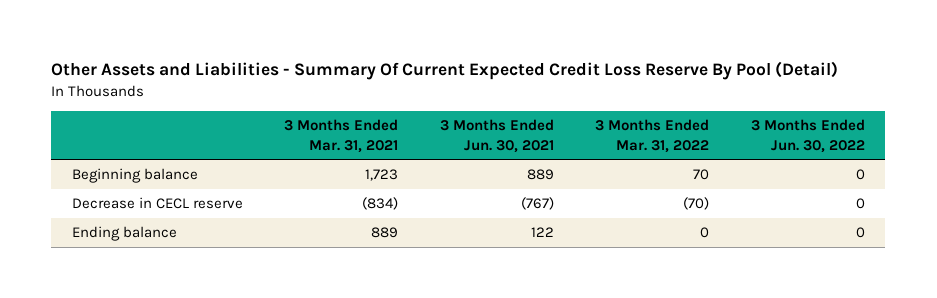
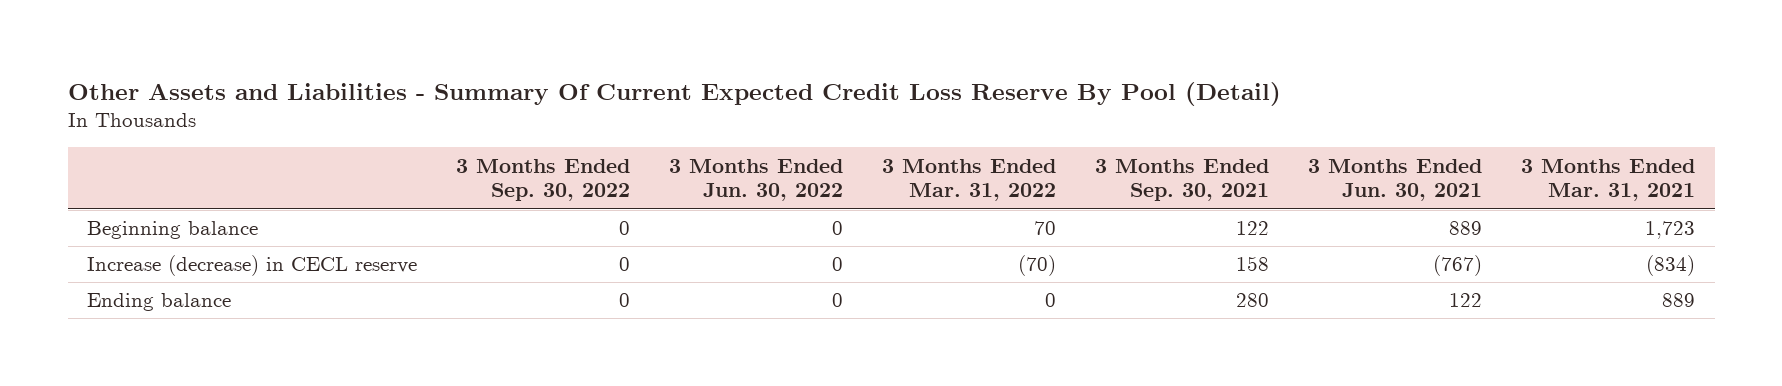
none -> [456,158,631,202] 3 Months Ended Sep. 30, 2022
none -> [1095,158,1270,202] 3 Months Ended Sep. 30, 2021
[71,197,243,210] Decrease in CECL reserve -> [87,255,418,277] Increase (decrease) in CECL reserve

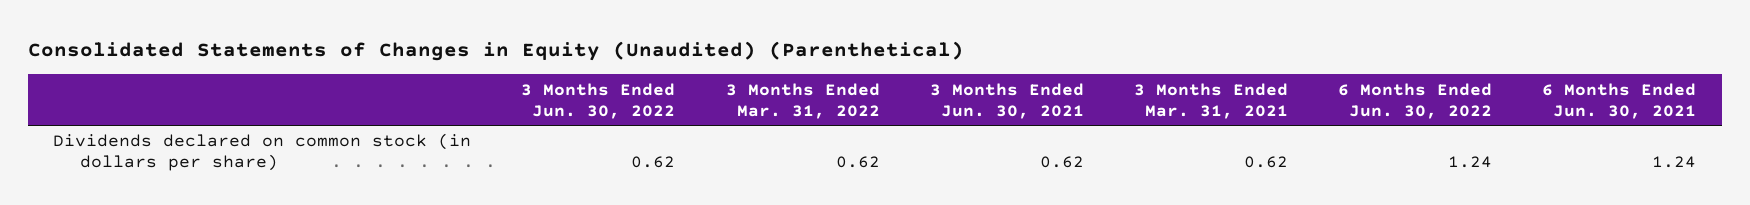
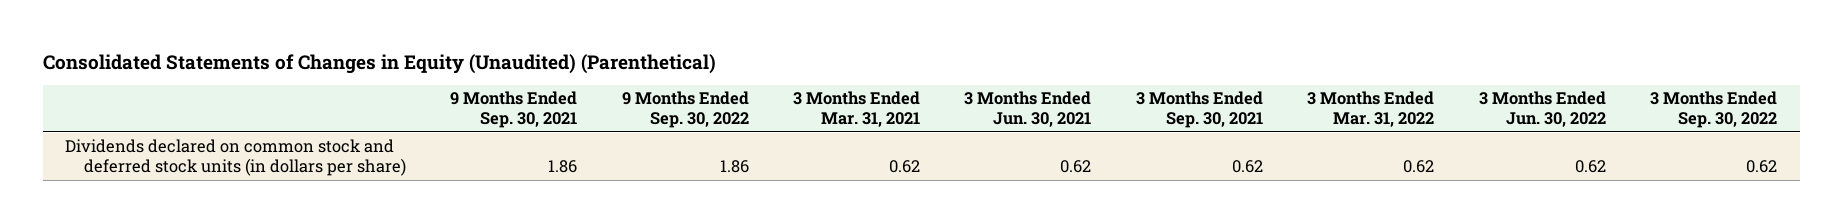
[1338,82,1493,119] 6 Months Ended Jun. 30, 2022 -> none
[1542,82,1697,119] 6 Months Ended Jun. 30, 2021 -> none
none -> [450,91,578,129] 9 Months Ended Sep. 30, 2021
none -> [621,91,749,129] 9 Months Ended Sep. 30, 2022
none -> [1135,91,1263,129] 3 Months Ended Sep. 30, 2021
none -> [1650,91,1778,129] 3 Months Ended Sep. 30, 2022
[53,133,472,172] Dividends declared on common stock (in dollars per share) -> [65,139,406,177] Dividends declared on common stock and deferred stock units (in dollars per share)

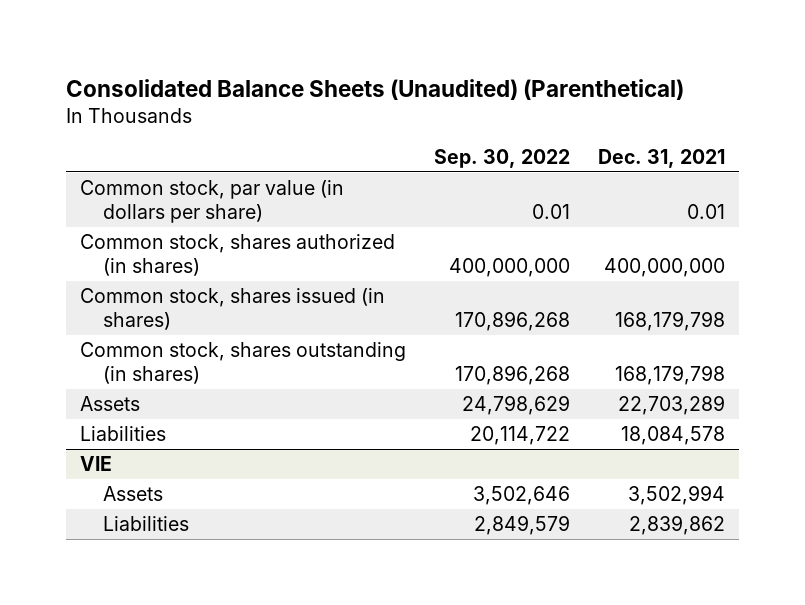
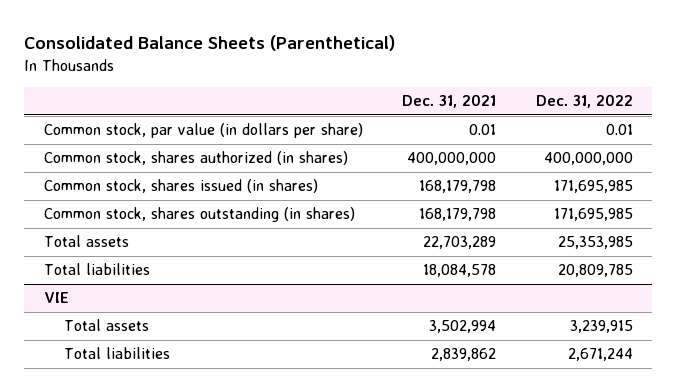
[66,78,685,100] Consolidated Balance Sheets (Unaudited) (Parenthetical) -> [24,35,396,52] Consolidated Balance Sheets (Parenthetical)
[433,149,570,169] Sep. 30, 2022 -> none
none -> [535,94,633,109] Dec. 31, 2022
[80,395,141,411] Assets -> [43,235,129,248] Total assets
[80,425,167,441] Liabilities -> [43,263,150,276] Total liabilities
[103,485,164,501] Assets -> [64,319,150,332] Total assets
[103,515,190,531] Liabilities -> [64,347,171,360] Total liabilities

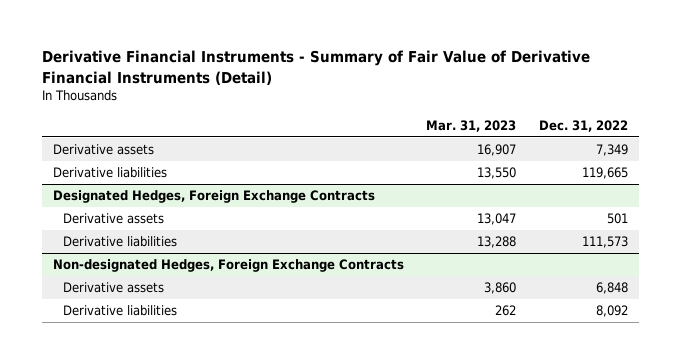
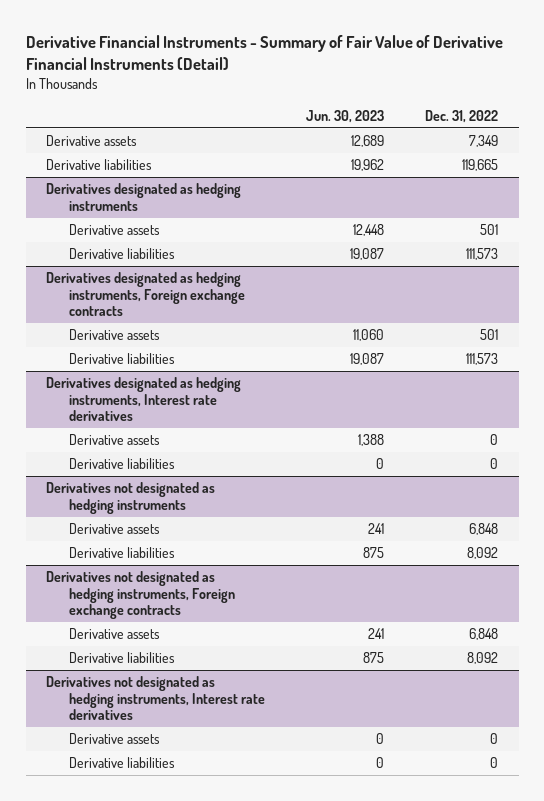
[426,119,517,132] Mar. 31, 2023 -> none
none -> [305,109,384,123] Jun. 30, 2023
[53,190,376,204] Designated Hedges, Foreign Exchange Contracts -> none
none -> [46,183,242,211] Derivatives designated as hedging instruments
[53,259,405,273] Non-designated Hedges, Foreign Exchange Contracts -> none
none -> [46,272,245,317] Derivatives designated as hedging instruments, Foreign exchange contracts
none -> [68,329,160,341] Derivative assets
none -> [68,353,175,365] Derivative liabilities
none -> [46,377,242,422] Derivatives designated as hedging instruments, Interest rate derivatives
none -> [68,434,160,446] Derivative assets
none -> [68,458,175,470] Derivative liabilities
none -> [46,482,216,514] Derivatives not designated as hedging instruments
none -> [46,571,235,620] Derivatives not designated as hedging instruments, Foreign exchange contracts
none -> [68,628,160,640] Derivative assets
none -> [68,652,175,664] Derivative liabilities
none -> [46,676,265,721] Derivatives not designated as hedging instruments, Interest rate derivatives
none -> [68,733,160,745] Derivative assets
none -> [68,757,175,769] Derivative liabilities

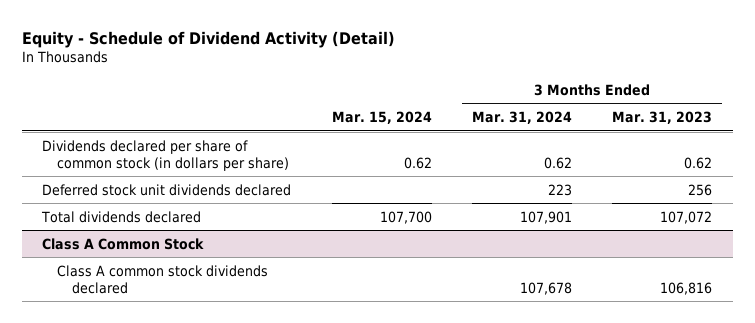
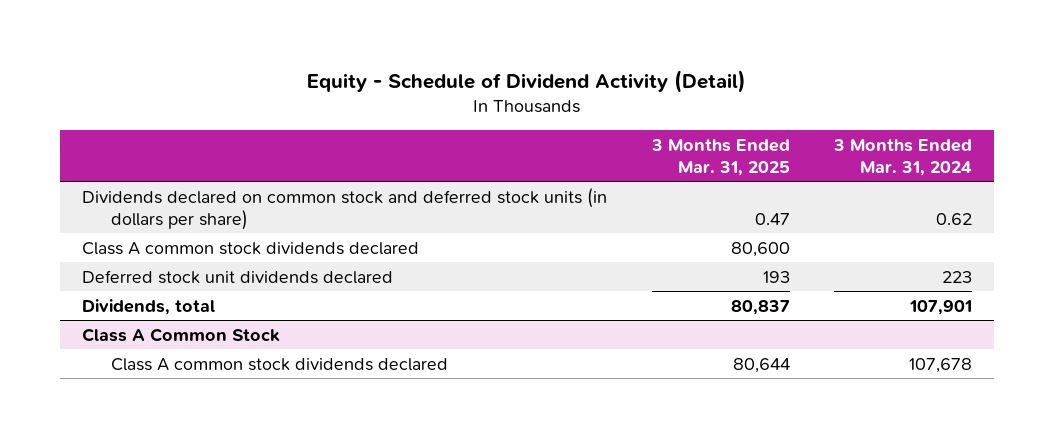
[331,111,432,125] Mar. 15, 2024 -> none
[612,111,713,125] Mar. 31, 2023 -> none
none -> [650,138,790,177] 3 Months Ended Mar. 31, 2025
[42,139,290,171] Dividends declared per share of common stock (in dollars per share) -> [82,187,608,231] Dividends declared on common stock and deferred stock units (in dollars per share)
none -> [82,241,420,255] Class A common stock dividends declared
[41,210,202,223] Total dividends declared -> [82,298,216,315] Dividends, total

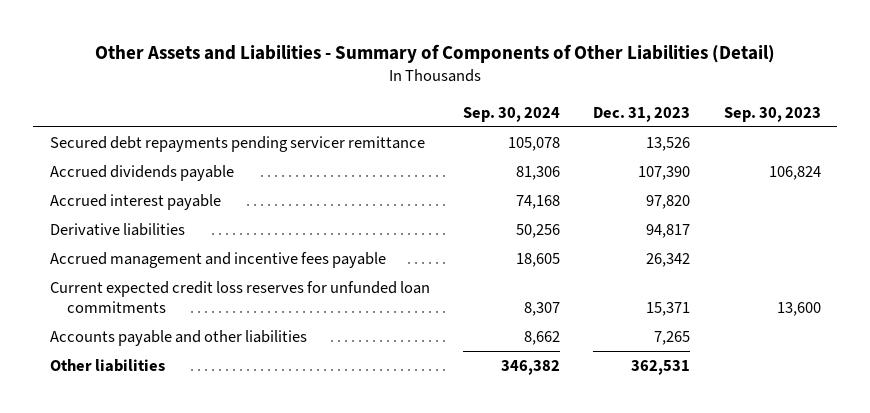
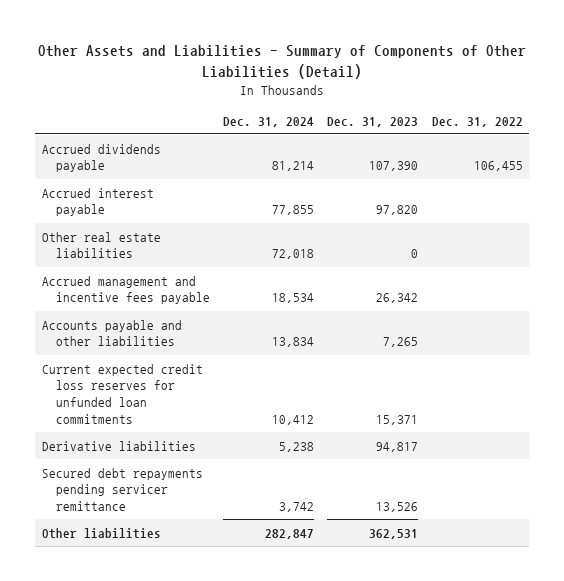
[462,106,560,122] Sep. 30, 2024 -> none
[723,106,821,122] Sep. 30, 2023 -> none
none -> [222,116,314,127] Dec. 31, 2024
none -> [431,116,523,127] Dec. 31, 2022
none -> [41,231,161,259] Other real estate liabilities
[49,281,430,313] Current expected credit loss reserves for unfunded loan commitments -> [41,363,203,424] Current expected credit loss reserves for unfunded loan commitments
[49,223,185,237] Derivative liabilities -> [41,440,196,451] Derivative liabilities
[49,136,425,153] Secured debt repayments pending servicer remittance -> [41,467,203,512] Secured debt repayments pending servicer remittance

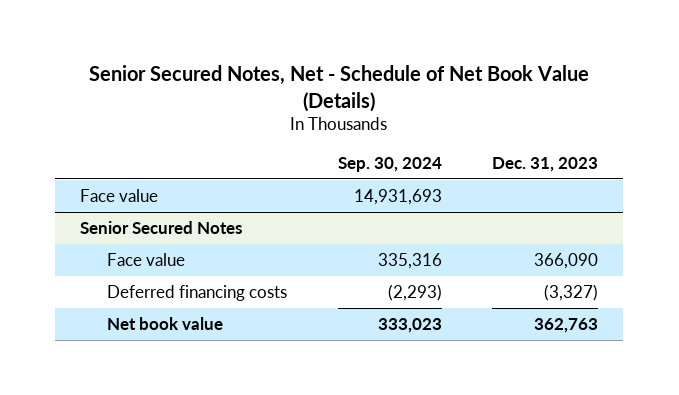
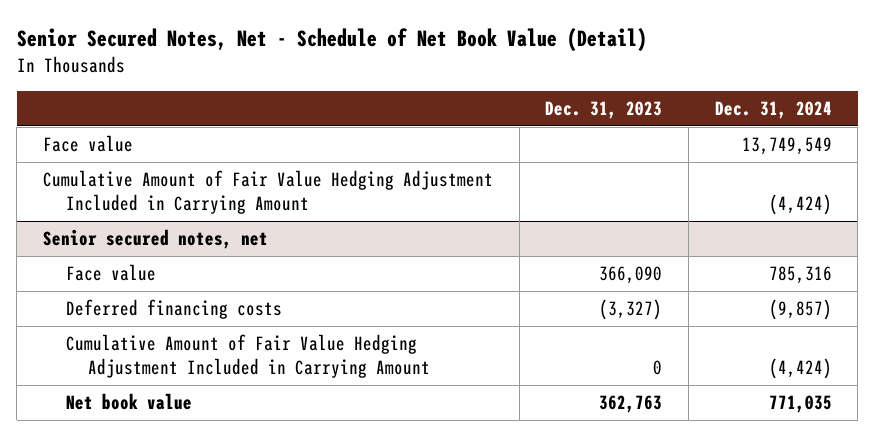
[89,65,590,112] Senior Secured Notes, Net - Schedule of Net Book Value (Details) -> [16,28,647,53] Senior Secured Notes, Net - Schedule of Net Book Value (Detail)
[337,157,442,173] Sep. 30, 2024 -> none
none -> [714,100,832,119] Dec. 31, 2024
none -> [42,170,493,215] Cumulative Amount of Fair Value Hedging Adjustment Included in Carrying Amount
[80,220,243,234] Senior Secured Notes -> [42,229,268,250] Senior secured notes, net
none -> [65,334,431,379] Cumulative Amount of Fair Value Hedging Adjustment Included in Carrying Amount

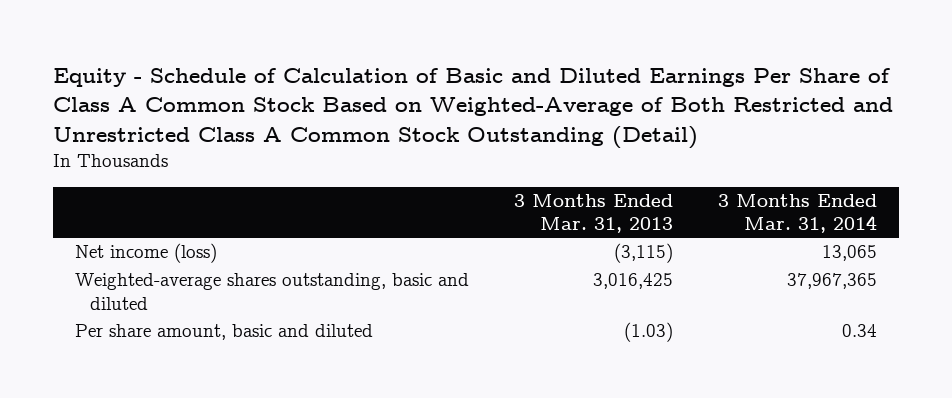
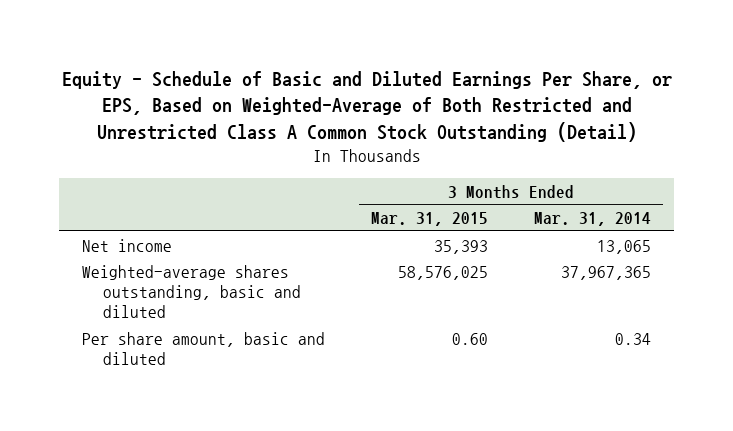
[53,67,894,149] Equity - Schedule of Calculation of Basic and Diluted Earnings Per Share of Class A Common Stock Based on Weighted-Average of Both Restricted and Unrestricted Class A Common Stock Outstanding (Detail) -> [61,71,672,142] Equity - Schedule of Basic and Diluted Earnings Per Share, or EPS, Based on Weighted-Average of Both Restricted and Unrestricted Class A Common Stock Outstanding (Detail)
[514,193,674,234] 3 Months Ended Mar. 31, 2013 -> none
none -> [371,212,489,227] Mar. 31, 2015
[75,243,218,264] Net income (loss) -> [81,238,172,252] Net income

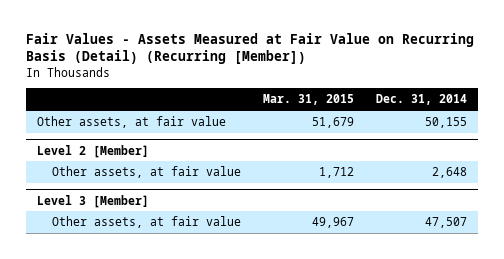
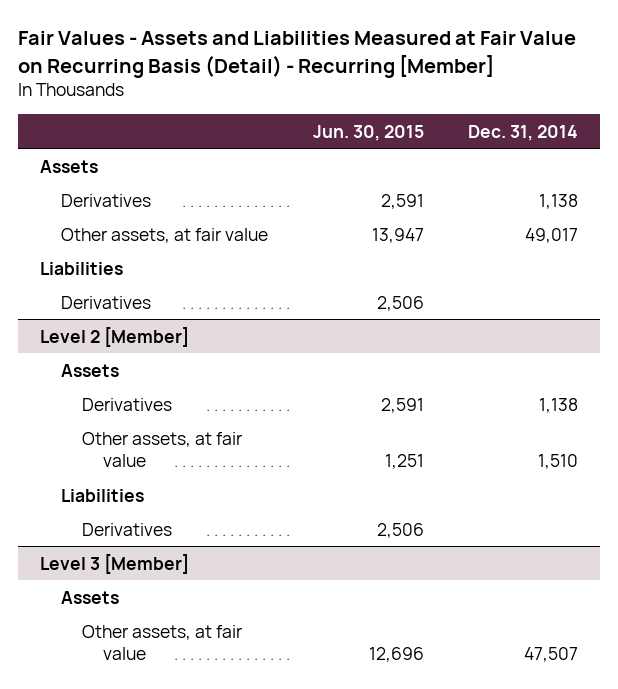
[25,32,474,65] Fair Values - Assets Measured at Fair Value on Recurring Basis (Detail) (Recurring [Member]) -> [17,31,576,78] Fair Values - Assets and Liabilities Measured at Fair Value on Recurring Basis (Detail) - Recurring [Member]
[263,94,355,106] Mar. 31, 2015 -> none
none -> [312,124,424,141] Jun. 30, 2015
none -> [40,159,99,173] Assets
none -> [61,193,152,207] Derivatives
[425,116,468,128] 50,155 -> [525,227,579,243] 49,017
none -> [40,261,124,275] Liabilities
none -> [61,295,152,309] Derivatives
none -> [61,363,120,377] Assets
none -> [82,397,173,411] Derivatives
[432,166,468,178] 2,648 -> [538,453,579,469] 1,510
none -> [61,488,145,502] Liabilities
none -> [82,522,173,536] Derivatives
none -> [61,590,120,604] Assets

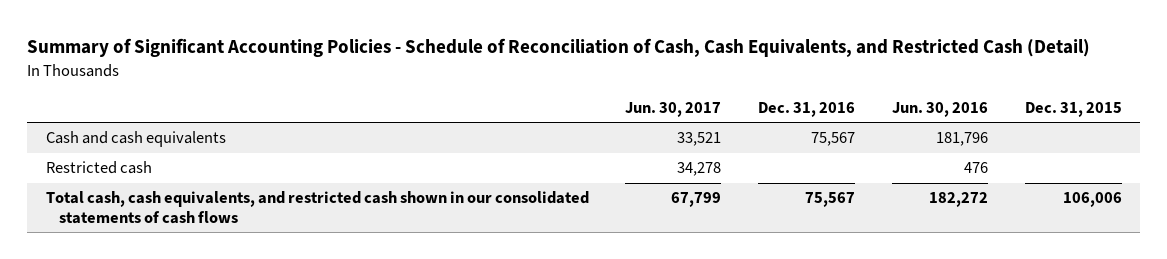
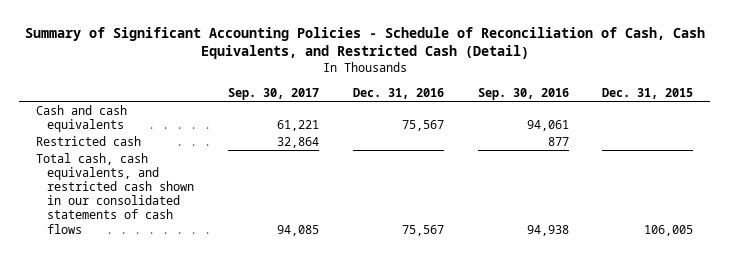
[625,101,722,117] Jun. 30, 2017 -> none
[891,101,988,117] Jun. 30, 2016 -> none
none -> [227,87,319,100] Sep. 30, 2017
none -> [477,87,569,100] Sep. 30, 2016
[1062,192,1122,208] 106,006 -> [644,224,694,236] 106,005

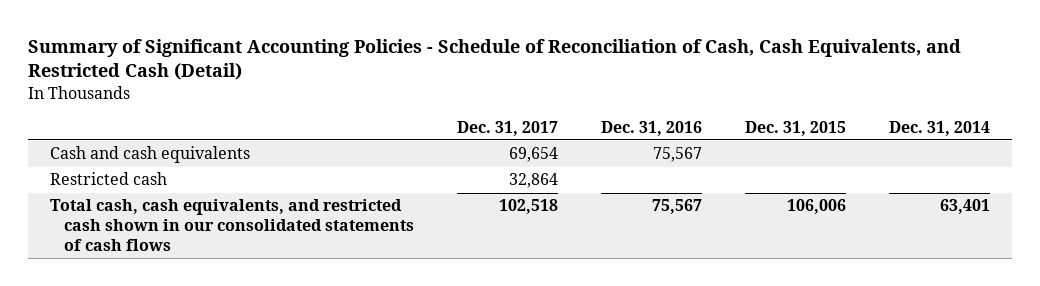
[227,87,319,100] Sep. 30, 2017 -> none
[477,87,569,100] Sep. 30, 2016 -> none
none -> [456,120,558,136] Dec. 31, 2017
none -> [889,120,991,136] Dec. 31, 2014
[644,224,694,236] 106,005 -> [787,199,847,215] 106,006

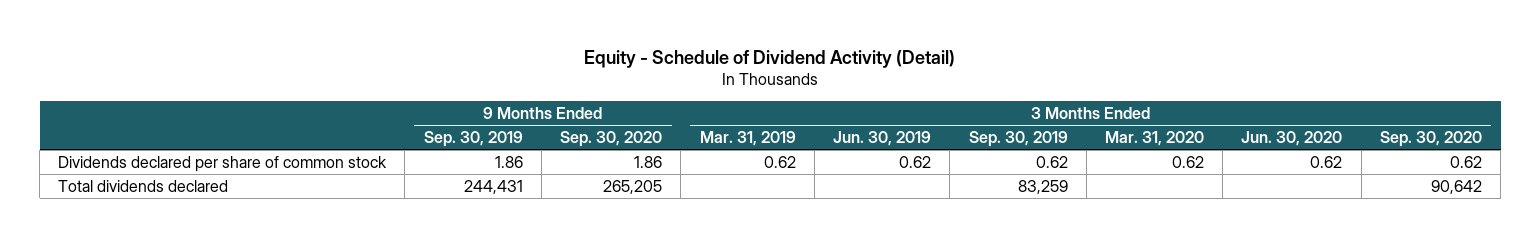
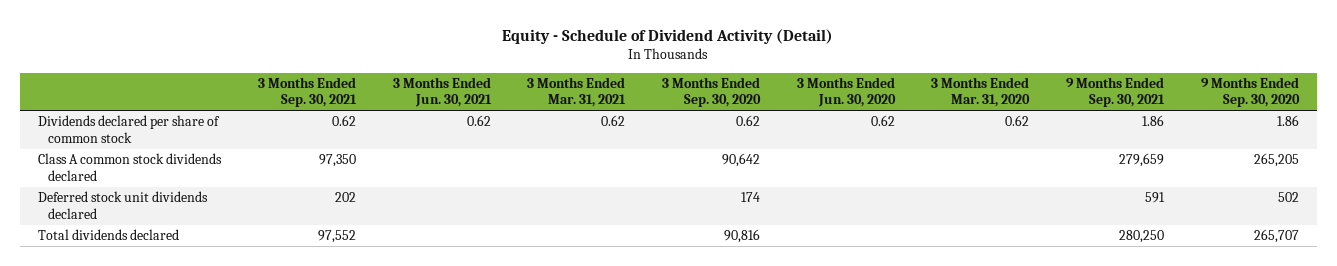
[423,131,523,148] Sep. 30, 2019 -> none
[699,131,796,147] Mar. 31, 2019 -> none
[833,131,932,147] Jun. 30, 2019 -> none
[968,131,1068,148] Sep. 30, 2019 -> none
none -> [257,76,357,108] 3 Months Ended Sep. 30, 2021
none -> [392,76,492,108] 3 Months Ended Jun. 30, 2021
none -> [527,76,627,108] 3 Months Ended Mar. 31, 2021
none -> [1065,76,1165,108] 9 Months Ended Sep. 30, 2021
none -> [38,153,223,181] Class A common stock dividends declared
none -> [38,191,209,219] Deferred stock unit dividends declared
[603,179,663,194] 265,205 -> [1253,229,1299,244] 265,707
[1430,179,1482,194] 90,642 -> [723,229,760,244] 90,816

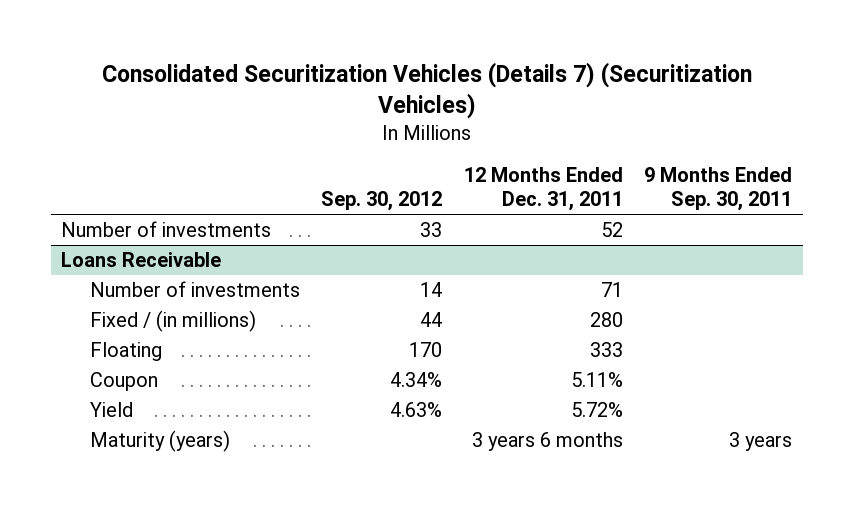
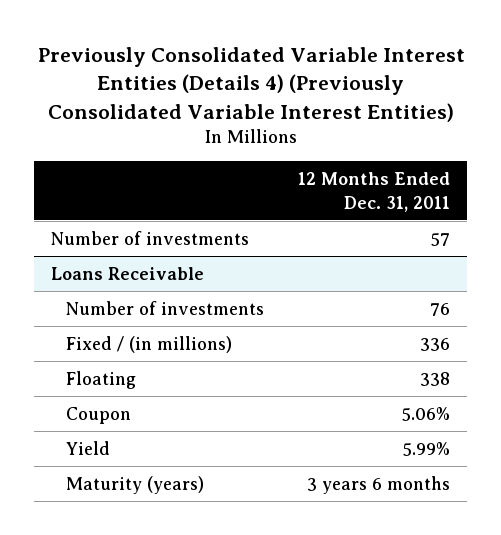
[101,61,752,119] Consolidated Securitization Vehicles (Details 7) (Securitization Vehicles) -> [37,47,465,122] Previously Consolidated Variable Interest Entities (Details 4) (Previously Consolidated Variable Interest Entities)
[321,191,443,212] Sep. 30, 2012 -> none
[644,167,793,212] 9 Months Ended Sep. 30, 2011 -> none
[600,222,623,238] 52 -> [430,232,451,246] 57
[600,282,623,298] 71 -> [430,302,451,316] 76
[589,312,623,328] 280 -> [420,337,451,351] 336
[589,342,623,358] 333 -> [420,371,451,386] 338
[570,372,623,388] 5.11% -> [401,406,451,421] 5.06%
[570,402,623,418] 5.72% -> [402,441,451,456] 5.99%

